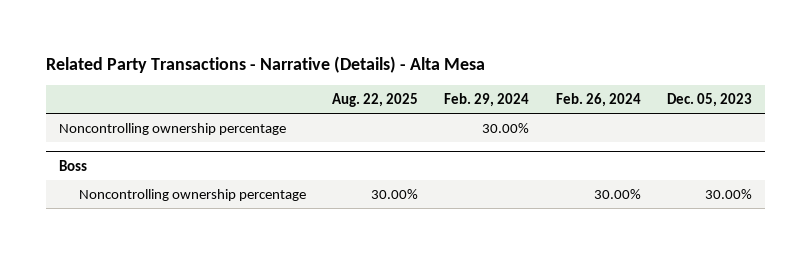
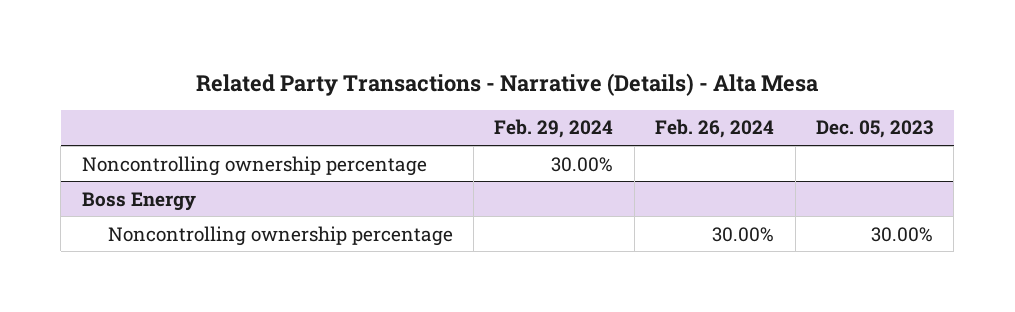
[332,92,419,107] Aug. 22, 2025 -> none
[59,159,88,171] Boss -> [81,191,196,211] Boss Energy

